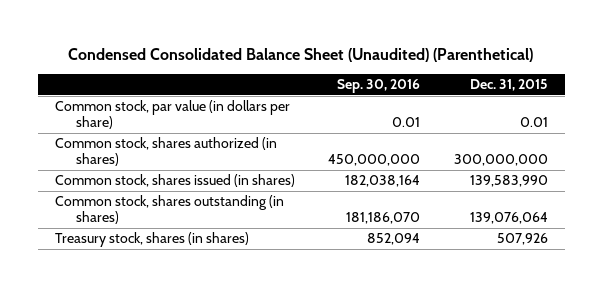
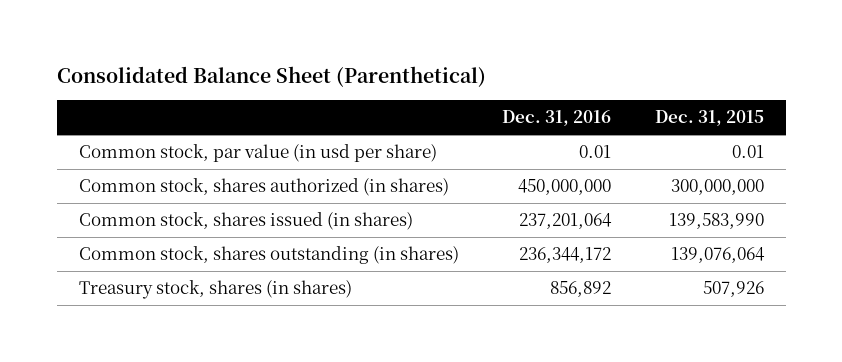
[68,47,534,62] Condensed Consolidated Balance Sheet (Unaudited) (Parenthetical) -> [56,66,486,88] Consolidated Balance Sheet (Parenthetical)
[337,79,421,94] Sep. 30, 2016 -> none
none -> [502,110,612,127] Dec. 31, 2016
[55,100,291,130] Common stock, par value (in dollars per share) -> [78,144,437,163] Common stock, par value (in usd per share)

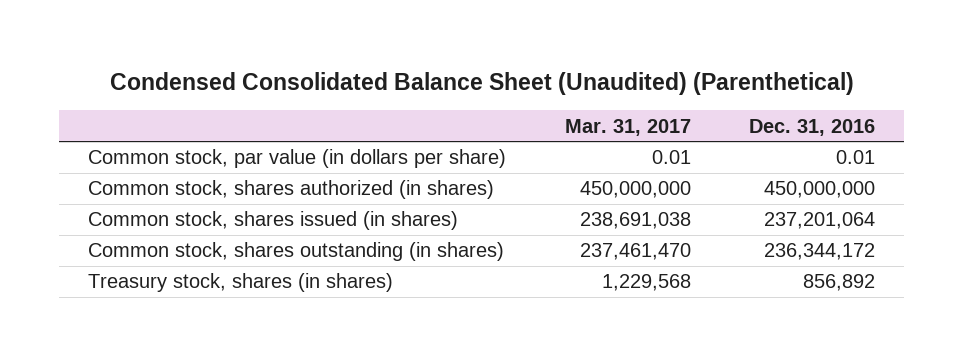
[56,66,486,88] Consolidated Balance Sheet (Parenthetical) -> [109,72,854,96] Condensed Consolidated Balance Sheet (Unaudited) (Parenthetical)
[654,110,764,127] Dec. 31, 2015 -> none
none -> [564,118,691,136] Mar. 31, 2017
[78,144,437,163] Common stock, par value (in usd per share) -> [88,149,507,169] Common stock, par value (in dollars per share)

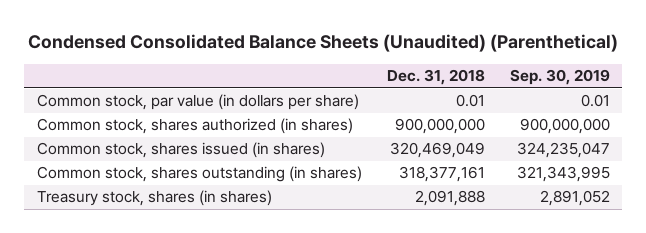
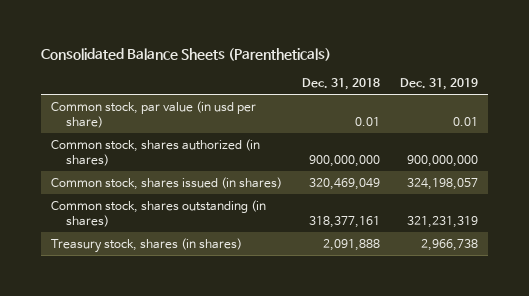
[28,34,619,53] Condensed Consolidated Balance Sheets (Unaudited) (Parenthetical) -> [40,48,331,62] Consolidated Balance Sheets (Parentheticals)
[509,69,610,86] Sep. 30, 2019 -> none
none -> [399,78,478,91] Dec. 31, 2019
[36,94,359,111] Common stock, par value (in dollars per share) -> [50,100,256,128] Common stock, par value (in usd per share)

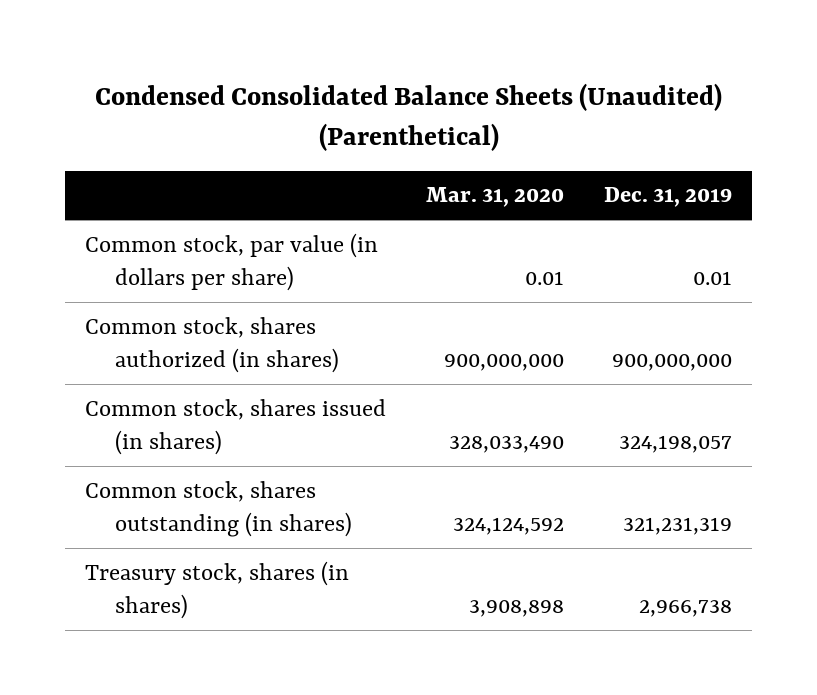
[40,48,331,62] Consolidated Balance Sheets (Parentheticals) -> [94,83,722,151] Condensed Consolidated Balance Sheets (Unaudited) (Parenthetical)
[301,78,380,91] Dec. 31, 2018 -> none
none -> [426,187,565,208] Mar. 31, 2020
[50,100,256,128] Common stock, par value (in usd per share) -> [85,232,379,291] Common stock, par value (in dollars per share)

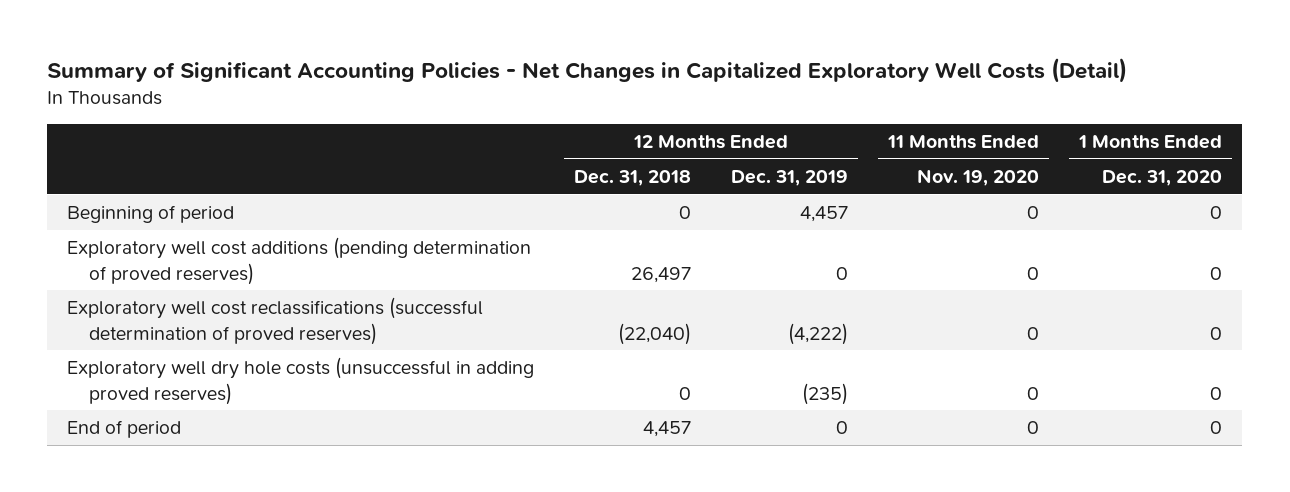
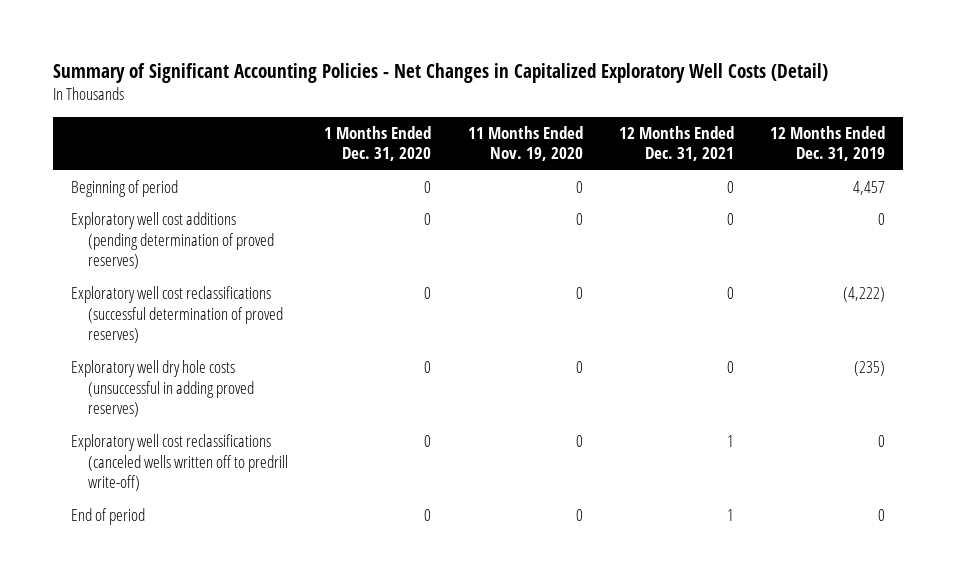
[574,169,692,186] Dec. 31, 2018 -> none
none -> [618,125,734,162] 12 Months Ended Dec. 31, 2021
none -> [70,433,289,492] Exploratory well cost reclassifications (canceled wells written off to predrill write-off)

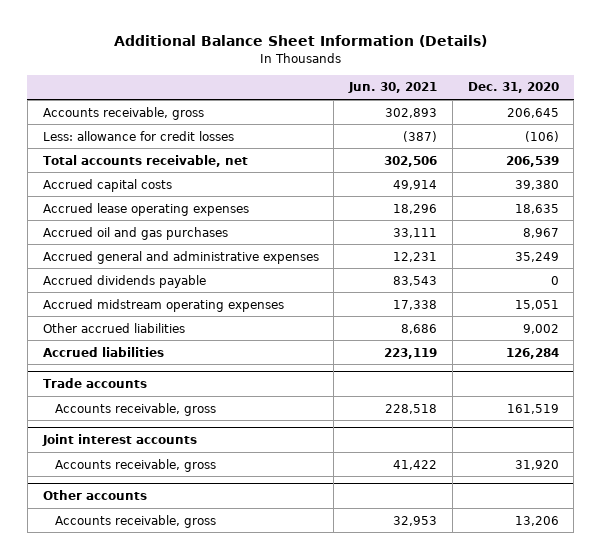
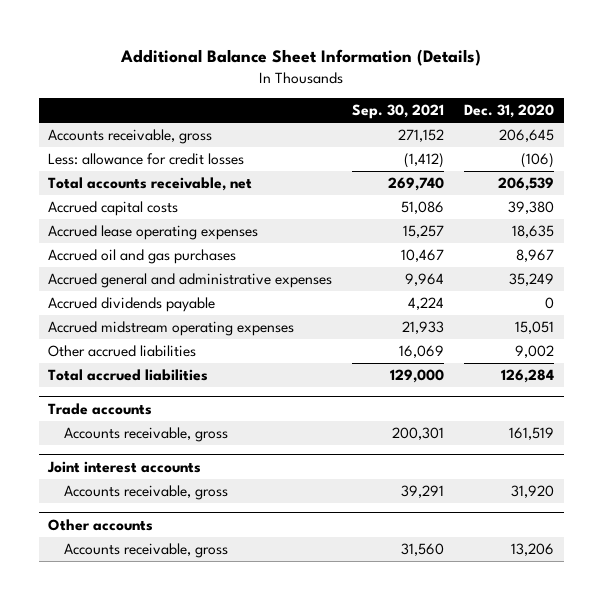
[348,82,438,94] Jun. 30, 2021 -> none
none -> [352,104,445,120] Sep. 30, 2021
[42,346,164,357] Accrued liabilities -> [48,368,209,381] Total accrued liabilities

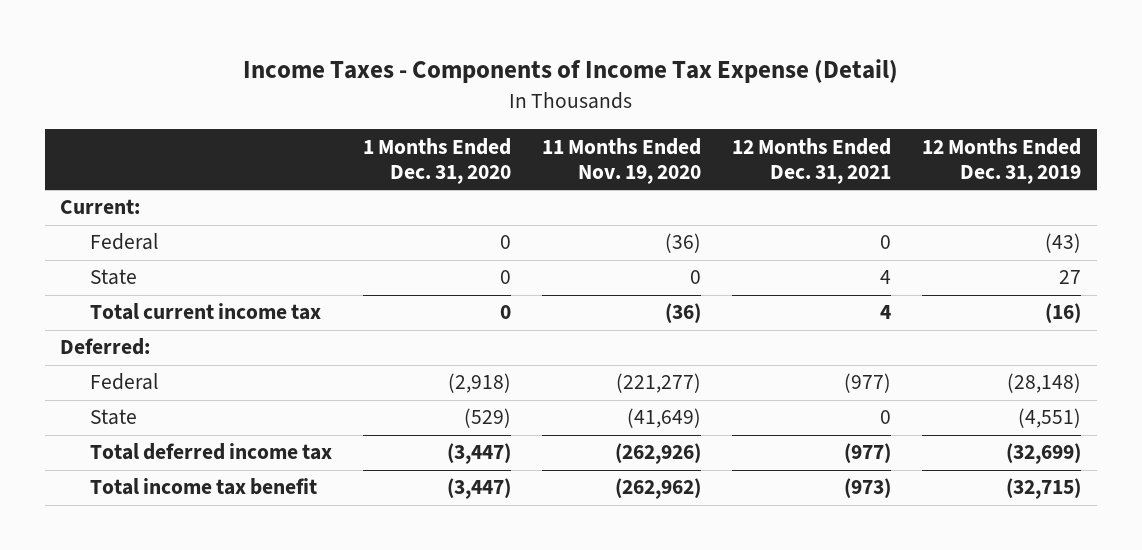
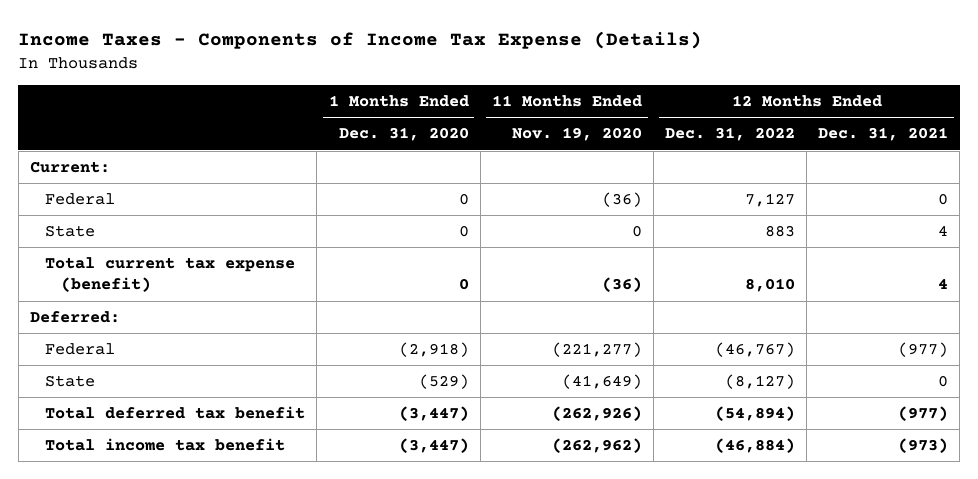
[242,59,898,84] Income Taxes - Components of Income Tax Expense (Detail) -> [18,30,703,49] Income Taxes - Components of Income Tax Expense (Details)
[922,137,1082,185] 12 Months Ended Dec. 31, 2019 -> none
none -> [665,127,796,142] Dec. 31, 2022
[89,303,321,321] Total current income tax -> [45,257,296,293] Total current tax expense (benefit)
[89,443,332,461] Total deferred income tax -> [45,406,306,420] Total deferred tax benefit

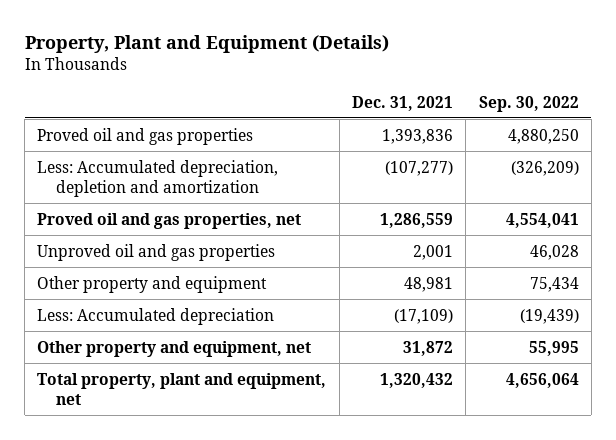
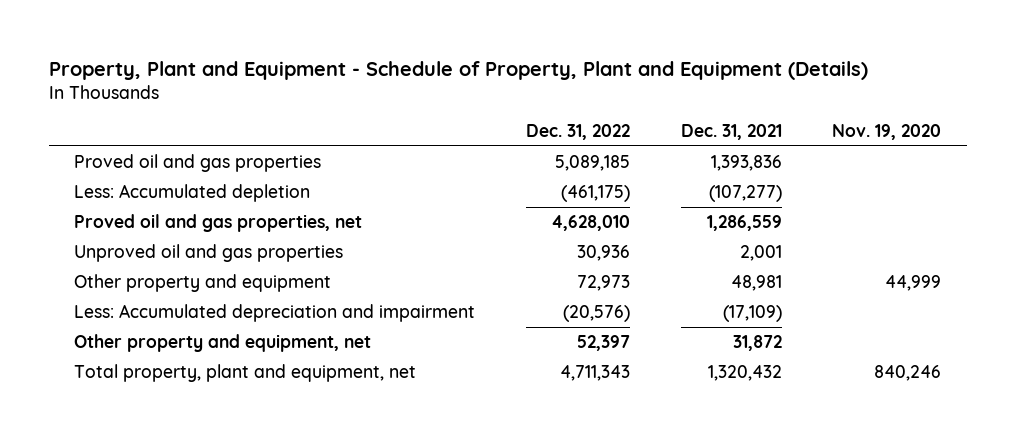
[24,35,389,54] Property, Plant and Equipment (Details) -> [48,60,868,80] Property, Plant and Equipment - Schedule of Property, Plant and Equipment (Details)
[478,95,579,112] Sep. 30, 2022 -> none
none -> [525,124,630,141] Dec. 31, 2022
none -> [832,124,942,141] Nov. 19, 2020
[37,159,279,197] Less: Accumulated depreciation, depletion and amortization -> [74,184,311,203] Less: Accumulated depletion
[37,307,275,325] Less: Accumulated depreciation -> [74,304,476,323] Less: Accumulated depreciation and impairment

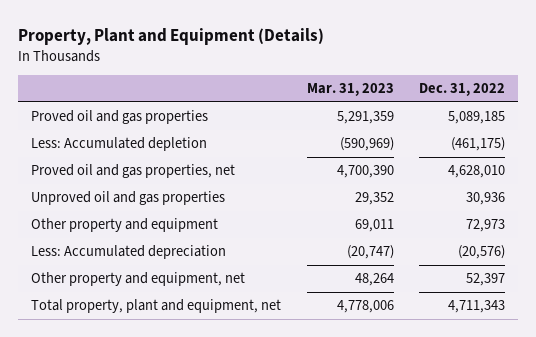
[48,60,868,80] Property, Plant and Equipment - Schedule of Property, Plant and Equipment (Details) -> [18,27,325,45] Property, Plant and Equipment (Details)
[680,124,782,141] Dec. 31, 2021 -> none
[832,124,942,141] Nov. 19, 2020 -> none
none -> [306,83,394,97] Mar. 31, 2023
[74,304,476,323] Less: Accumulated depreciation and impairment -> [31,245,227,260] Less: Accumulated depreciation

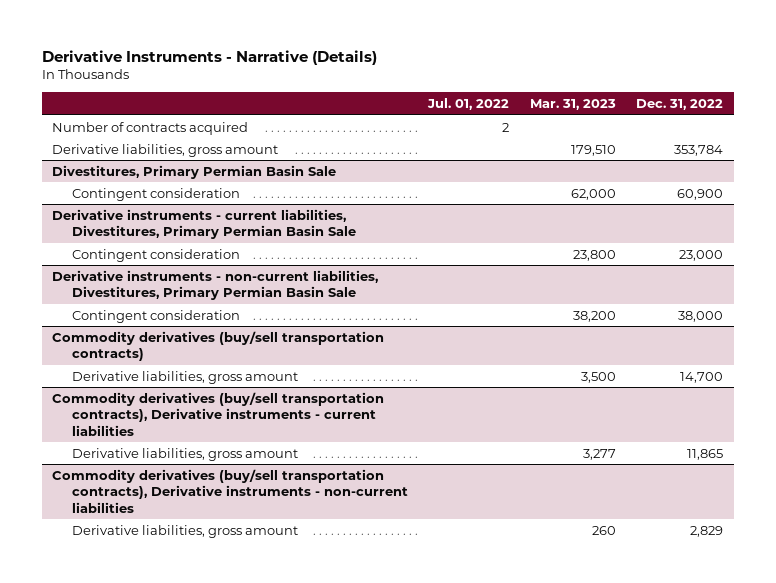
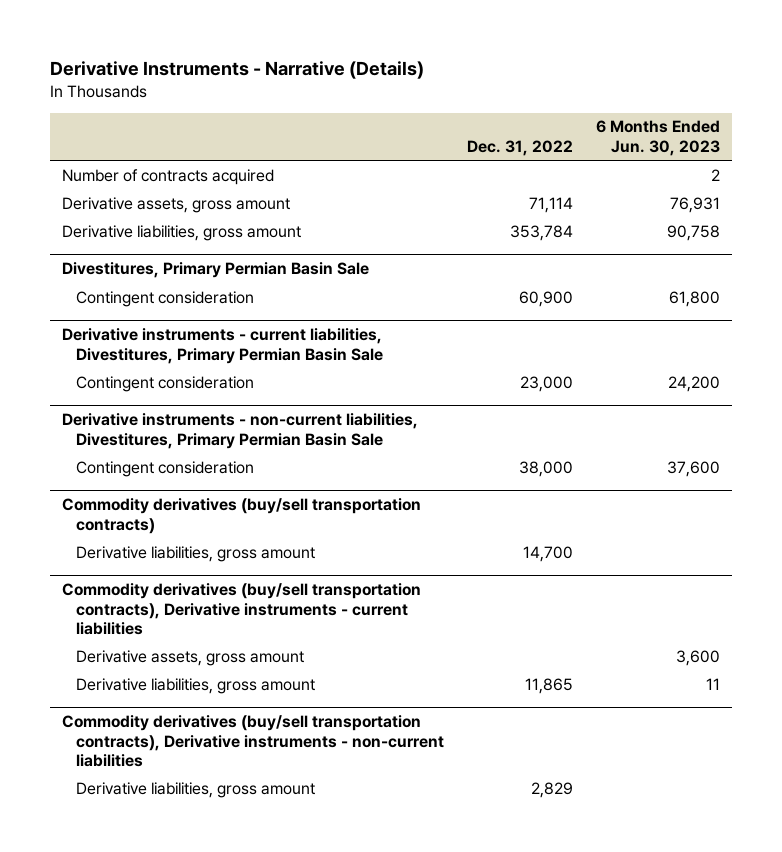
[427,98,510,111] Jul. 01, 2022 -> none
[529,99,616,111] Mar. 31, 2023 -> none
none -> [596,120,721,156] 6 Months Ended Jun. 30, 2023
none -> [62,196,291,213] Derivative assets, gross amount
none -> [75,649,304,666] Derivative assets, gross amount

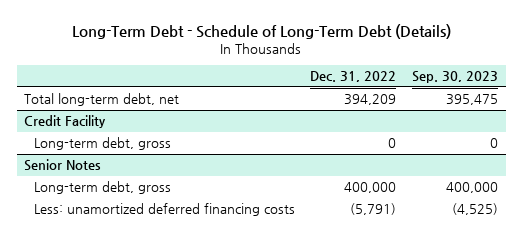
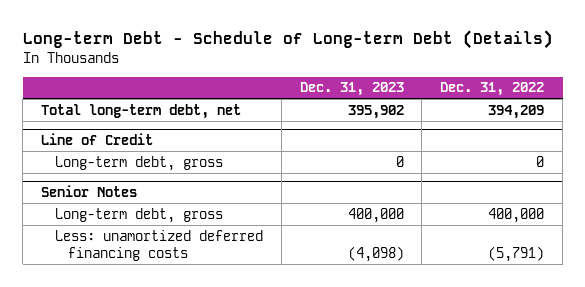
[72,23,452,39] Long-Term Debt - Schedule of Long-Term Debt (Details) -> [22,30,553,50] Long-term Debt - Schedule of Long-term Debt (Details)
[411,71,498,84] Sep. 30, 2023 -> none
none -> [299,82,404,97] Dec. 31, 2023
[24,115,107,129] Credit Facility -> [41,133,154,146] Line of Credit

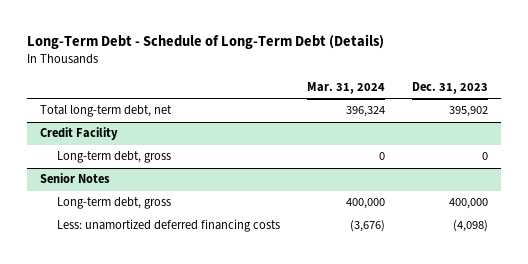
[22,30,553,50] Long-term Debt - Schedule of Long-term Debt (Details) -> [26,34,384,50] Long-Term Debt - Schedule of Long-Term Debt (Details)
[440,82,545,97] Dec. 31, 2022 -> none
none -> [306,82,385,95] Mar. 31, 2024
[41,133,154,146] Line of Credit -> [39,127,118,141] Credit Facility

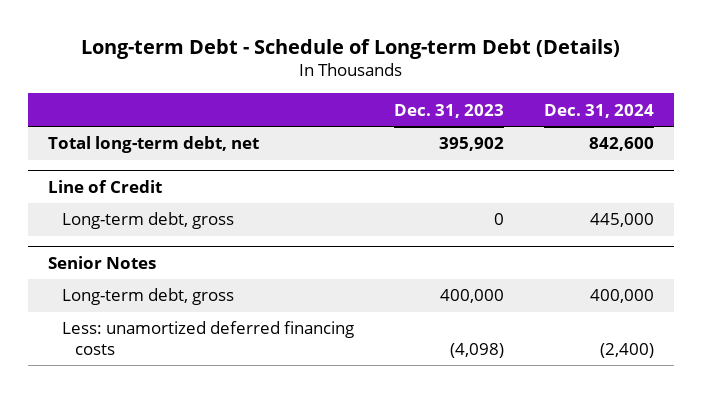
[26,34,384,50] Long-Term Debt - Schedule of Long-Term Debt (Details) -> [81,38,621,59] Long-term Debt - Schedule of Long-term Debt (Details)
[306,82,385,95] Mar. 31, 2024 -> none
none -> [544,103,655,118] Dec. 31, 2024
[39,127,118,141] Credit Facility -> [47,179,162,193] Line of Credit

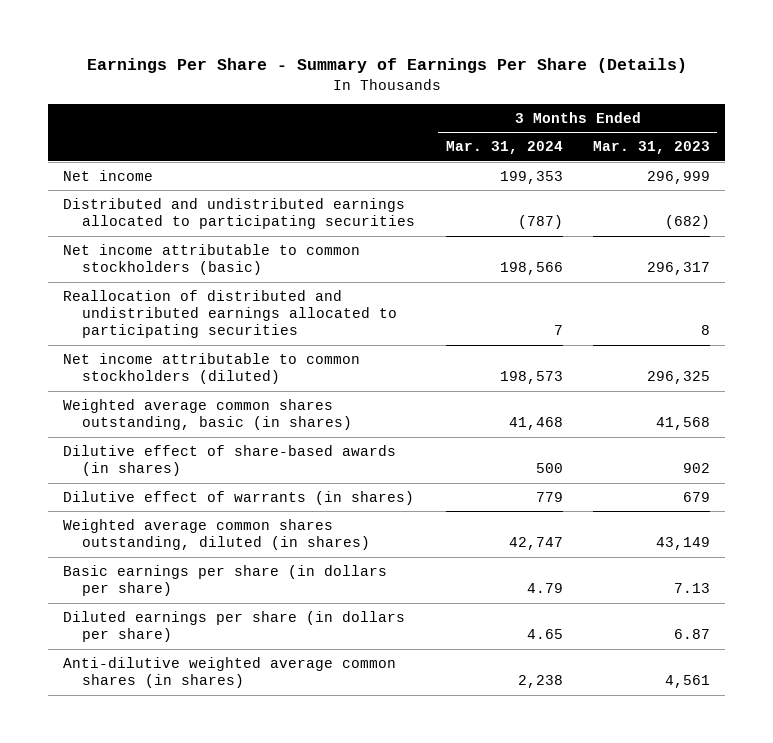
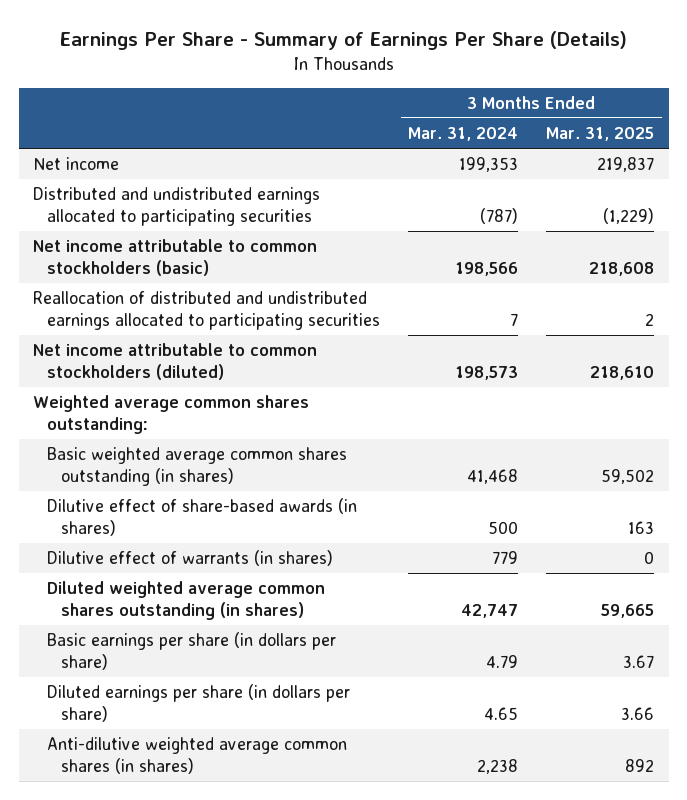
[592,141,710,155] Mar. 31, 2023 -> none
none -> [546,127,655,142] Mar. 31, 2025
none -> [32,395,309,435] Weighted average common shares outstanding:
[63,398,353,431] Weighted average common shares outstanding, basic (in shares) -> [46,447,347,487] Basic weighted average common shares outstanding (in shares)
[63,518,371,551] Weighted average common shares outstanding, diluted (in shares) -> [46,581,325,621] Diluted weighted average common shares outstanding (in shares)

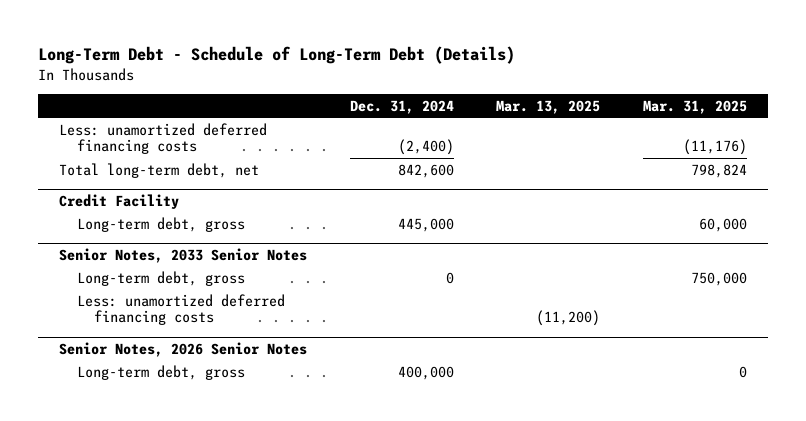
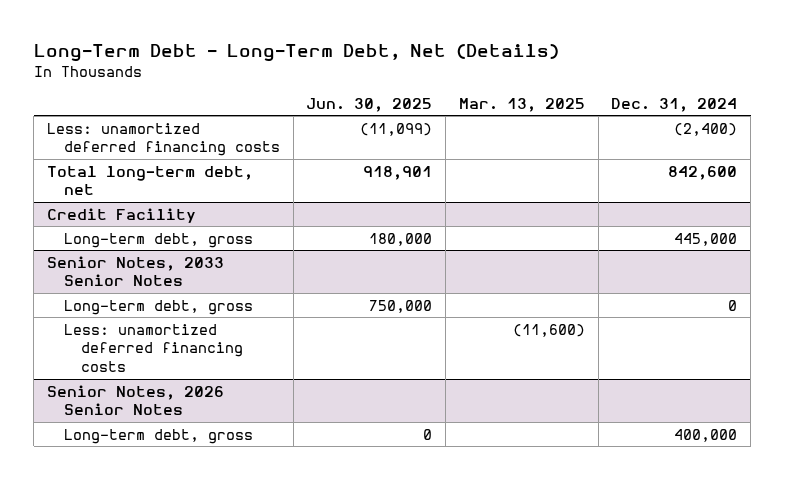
[37,46,515,65] Long-Term Debt - Schedule of Long-Term Debt (Details) -> [33,43,559,62] Long-Term Debt - Long-Term Debt, Net (Details)
[642,99,747,114] Mar. 31, 2025 -> none
none -> [306,97,433,112] Jun. 30, 2025
[536,310,601,327] (11,200) -> [512,323,585,337] (11,600)

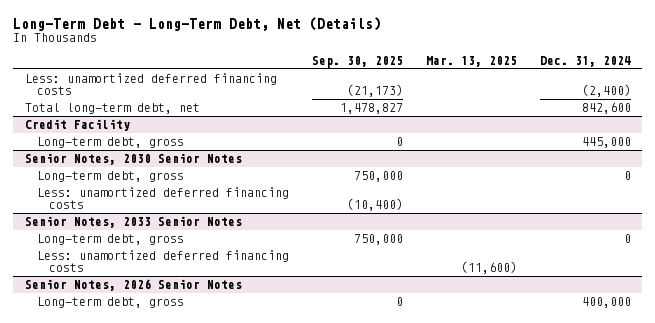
[306,97,433,112] Jun. 30, 2025 -> none
none -> [311,56,403,69] Sep. 30, 2025
none -> [24,153,242,166] Senior Notes, 2030 Senior Notes
none -> [36,171,184,183] Long-term debt, gross
none -> [36,187,289,210] Less: unamortized deferred financing costs

